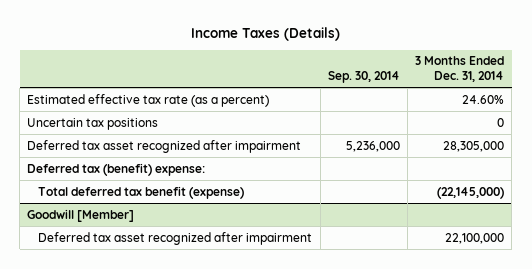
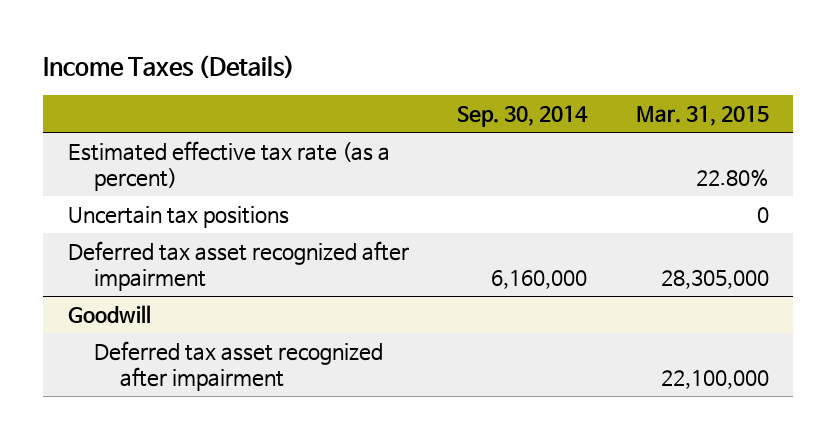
[415,56,505,83] 3 Months Ended Dec. 31, 2014 -> none
none -> [635,104,769,126] Mar. 31, 2015
[27,162,206,176] Deferred tax (benefit) expense: -> none
[38,185,245,199] Total deferred tax benefit (expense) -> none
[345,140,400,152] 5,236,000 -> [491,269,588,289] 6,160,000
[27,208,135,222] Goodwill [Member] -> [67,304,151,323] Goodwill

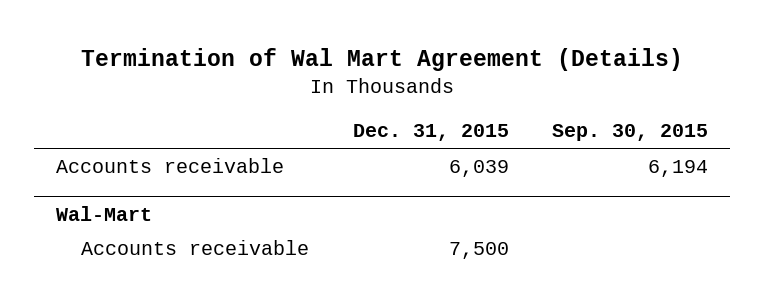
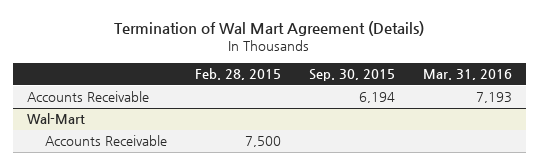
[352,124,509,142] Dec. 31, 2015 -> none
none -> [194,68,281,81] Feb. 28, 2015
none -> [423,69,513,81] Mar. 31, 2016
[56,158,285,174] Accounts receivable -> [26,91,149,103] Accounts Receivable
[81,240,310,256] Accounts receivable -> [44,135,167,147] Accounts Receivable

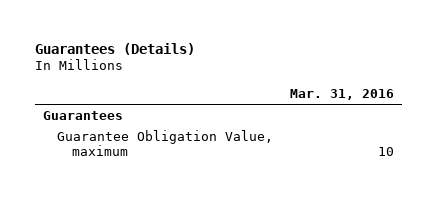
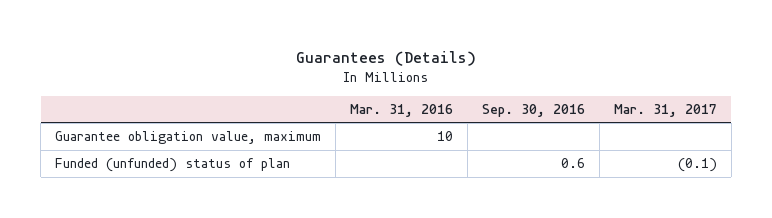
none -> [481,103,585,117] Sep. 30, 2016
none -> [613,103,717,117] Mar. 31, 2017
[42,111,123,121] Guarantees -> none
[57,130,274,156] Guarantee Obligation Value, maximum -> [55,131,322,145] Guarantee obligation value, maximum
none -> [55,158,291,173] Funded (unfunded) status of plan

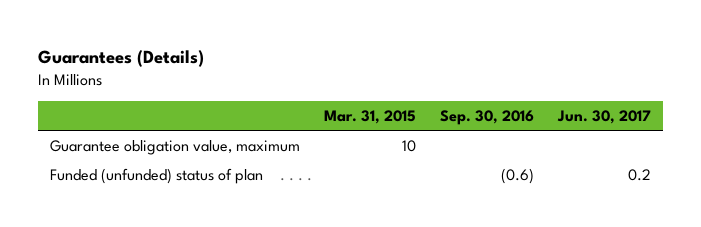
[350,103,454,117] Mar. 31, 2016 -> none
[613,103,717,117] Mar. 31, 2017 -> none
none -> [323,109,416,124] Mar. 31, 2015
none -> [556,109,651,124] Jun. 30, 2017
[560,158,585,169] 0.6 -> [500,167,534,184] (0.6)

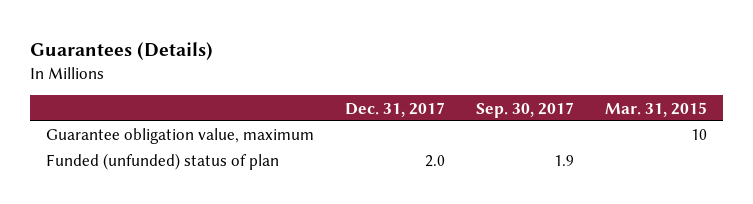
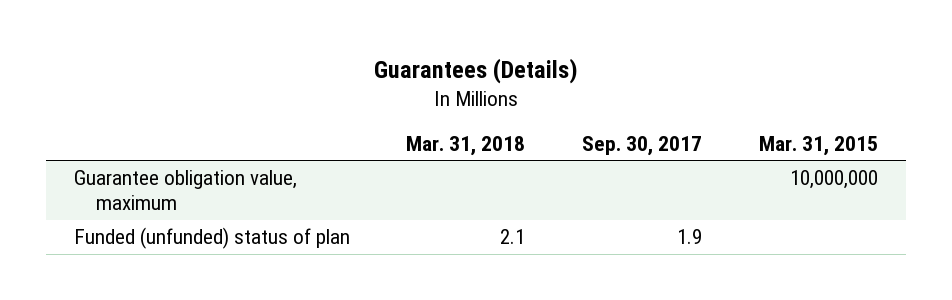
[344,101,445,117] Dec. 31, 2017 -> none
none -> [406,136,526,157] Mar. 31, 2018
[691,129,708,141] 10 -> [789,170,878,190] 10,000,000

